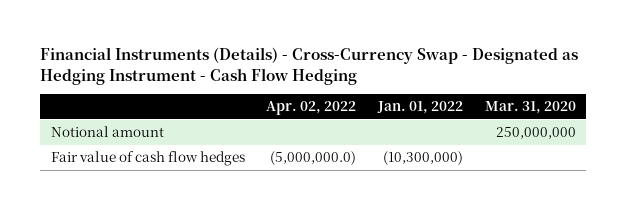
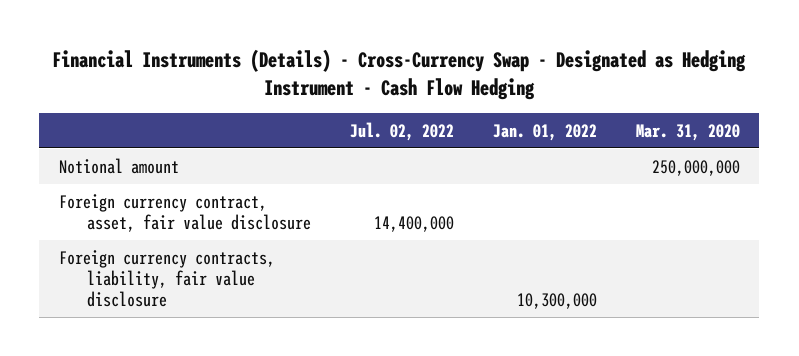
[266,101,357,116] Apr. 02, 2022 -> none
none -> [349,122,454,142] Jul. 02, 2022
[50,151,245,167] Fair value of cash flow hedges -> none
none -> [58,193,312,232] Foreign currency contract, asset, fair value disclosure
none -> [58,249,275,307] Foreign currency contracts, liability, fair value disclosure

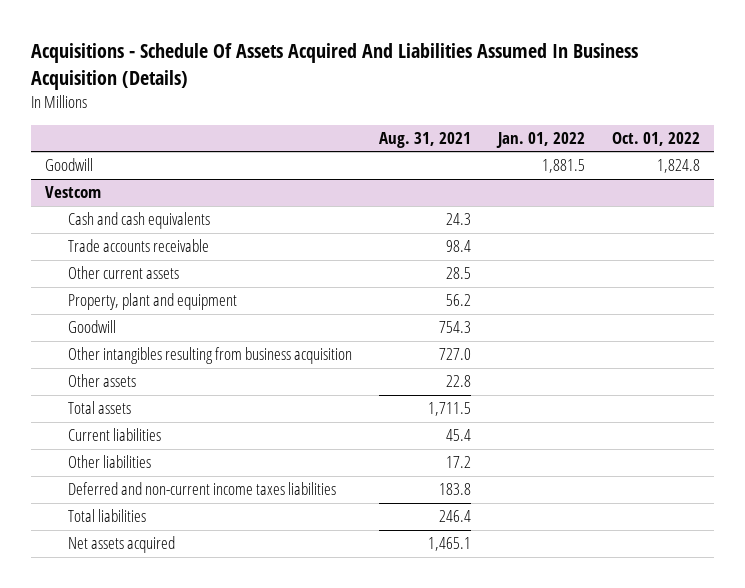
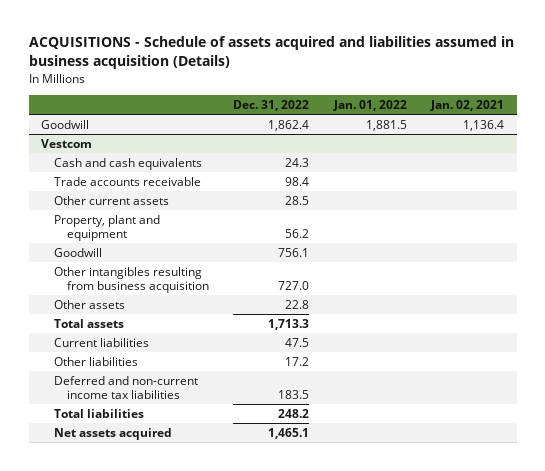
[31,42,639,90] Acquisitions - Schedule Of Assets Acquired And Liabilities Assumed In Business Acquisition (Details) -> [28,36,514,70] ACQUISITIONS - Schedule of assets acquired and liabilities assumed in business acquisition (Details)
[378,132,471,149] Aug. 31, 2021 -> none
[612,132,701,147] Oct. 01, 2022 -> none
none -> [233,99,310,111] Dec. 31, 2022
none -> [430,99,505,111] Jan. 02, 2021
[67,482,336,496] Deferred and non-current income taxes liabilities -> [53,375,198,400] Deferred and non-current income tax liabilities

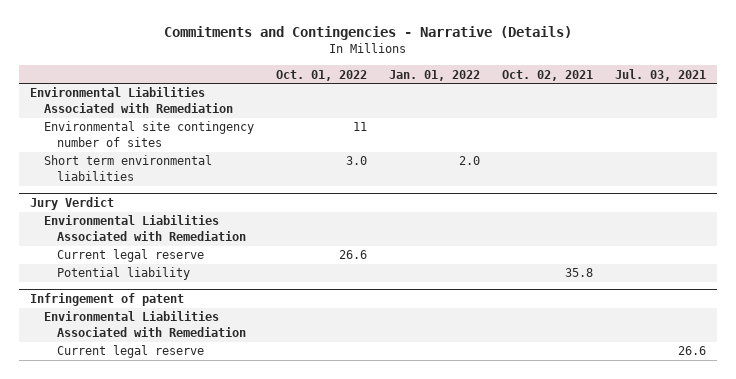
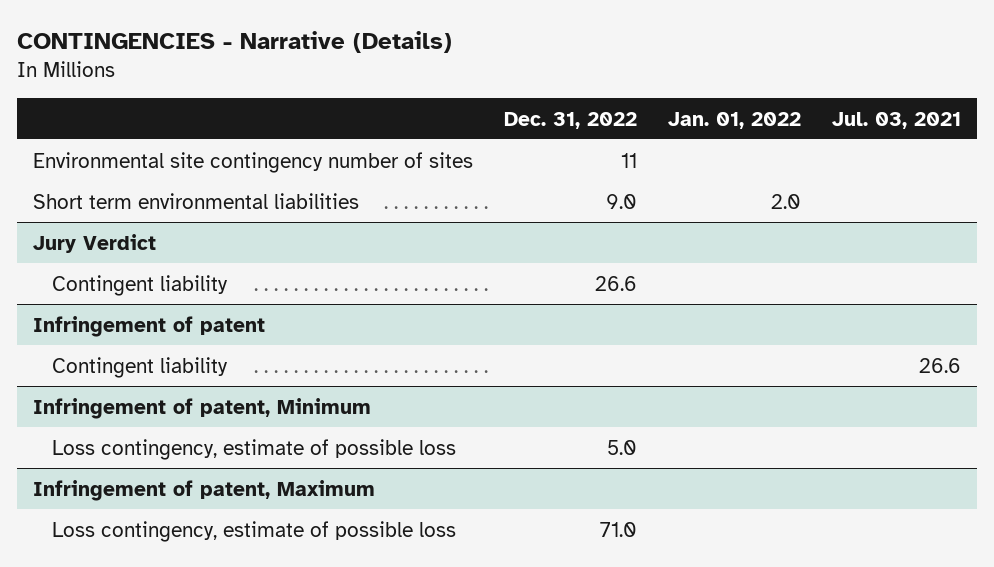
[164,26,573,41] Commitments and Contingencies - Narrative (Details) -> [16,31,452,54] CONTINGENCIES - Narrative (Details)
[275,69,367,81] Oct. 01, 2022 -> none
[502,69,594,81] Oct. 02, 2021 -> none
none -> [503,111,637,129] Dec. 31, 2022
[30,87,233,113] Environmental Liabilities Associated with Remediation -> none
[43,215,247,241] Environmental Liabilities Associated with Remediation -> none
[57,267,191,281] Potential liability -> none
[57,249,205,263] Current legal reserve -> [52,274,229,296] Contingent liability
[43,311,247,337] Environmental Liabilities Associated with Remediation -> none
[57,345,205,359] Current legal reserve -> [52,356,229,378] Contingent liability
none -> [32,397,371,419] Infringement of patent, Minimum
none -> [52,438,457,460] Loss contingency, estimate of possible loss
none -> [32,479,375,501] Infringement of patent, Maximum
none -> [52,520,457,542] Loss contingency, estimate of possible loss

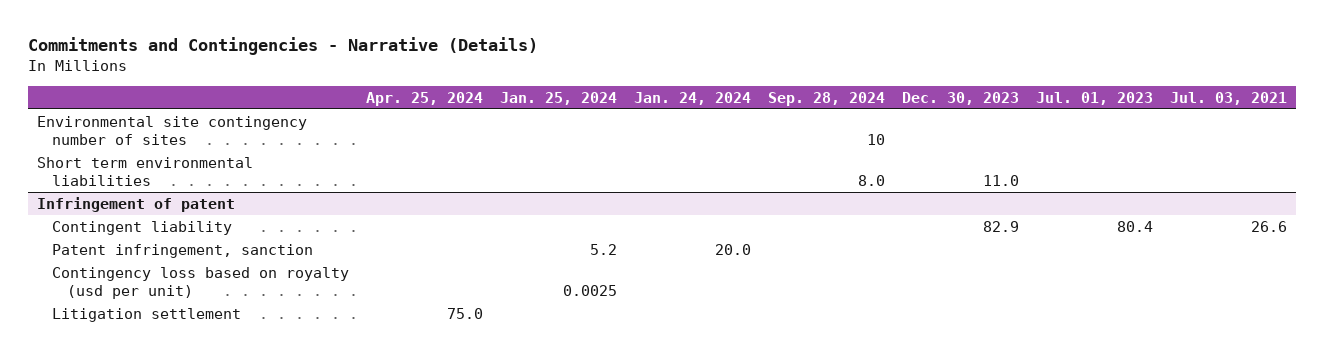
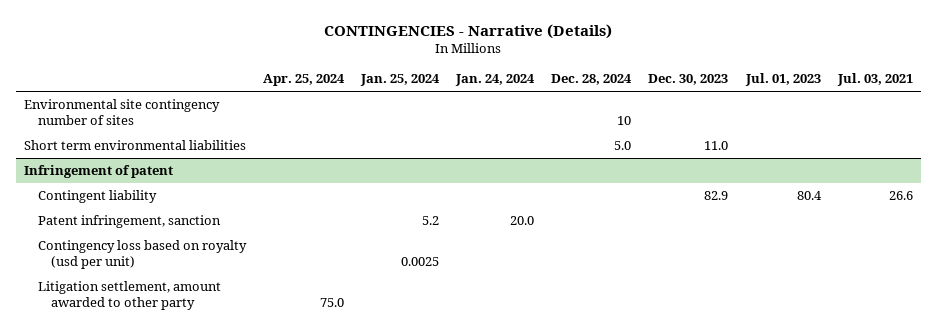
[28,37,539,56] Commitments and Contingencies - Narrative (Details) -> [324,23,613,39] CONTINGENCIES - Narrative (Details)
[768,91,886,106] Sep. 28, 2024 -> none
none -> [551,74,633,86] Dec. 28, 2024
[52,307,242,322] Litigation settlement -> [37,281,221,311] Litigation settlement, amount awarded to other party

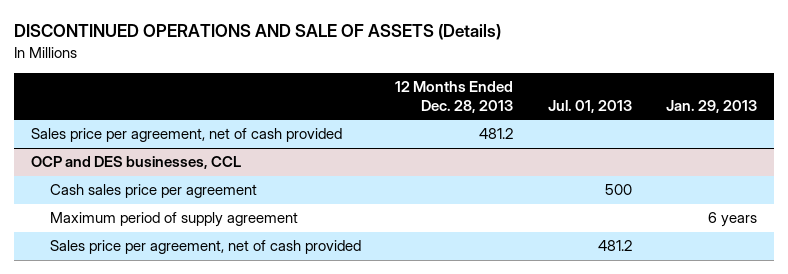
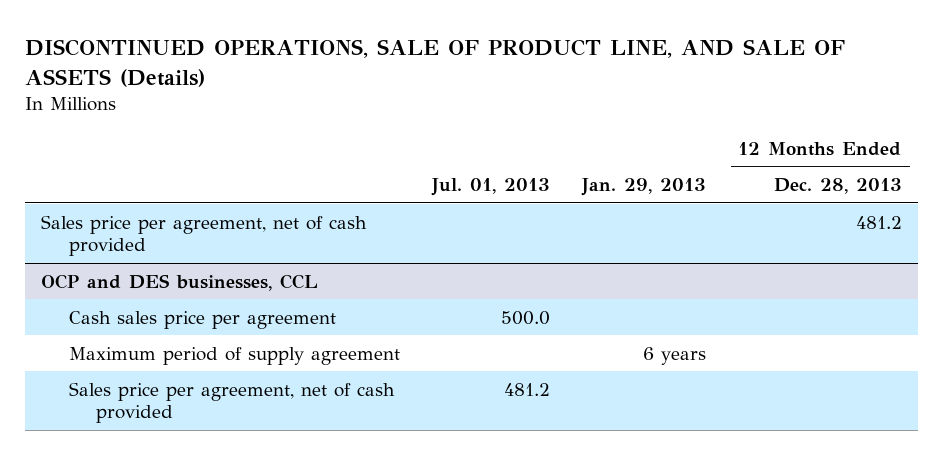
[14,24,502,41] DISCONTINUED OPERATIONS AND SALE OF ASSETS (Details) -> [24,38,845,87] DISCONTINUED OPERATIONS, SALE OF PRODUCT LINE, AND SALE OF ASSETS (Details)
[604,184,632,196] 500 -> [501,310,551,325] 500.0

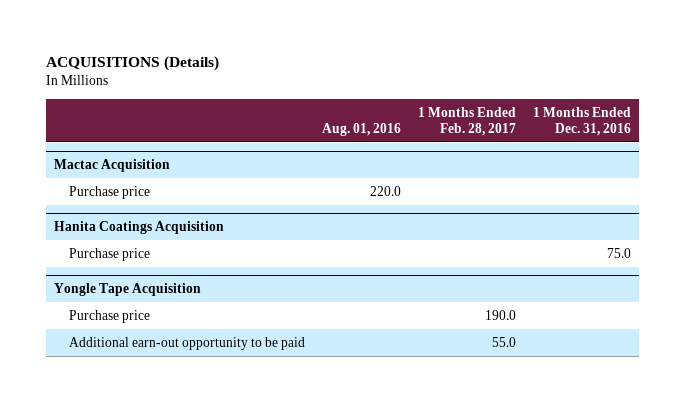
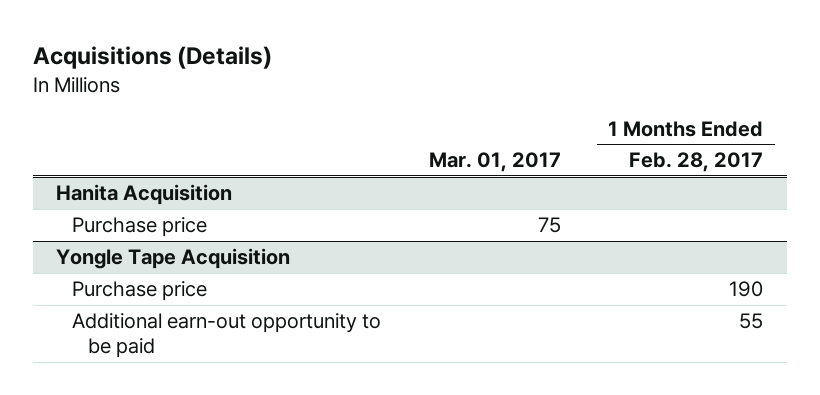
[45,55,219,71] ACQUISITIONS (Details) -> [32,46,272,70] Acquisitions (Details)
[321,122,401,136] Aug. 01, 2016 -> none
[532,106,631,136] 1 Months Ended Dec. 31, 2016 -> none
none -> [428,152,561,173] Mar. 01, 2017
[54,158,171,172] Mactac Acquisition -> none
[68,185,150,199] Purchase price -> none
[54,220,225,234] Hanita Coatings Acquisition -> [56,184,233,206] Hanita Acquisition
[484,309,516,320] 190.0 -> [729,281,764,298] 190
[491,336,516,347] 55.0 -> [739,313,764,330] 55

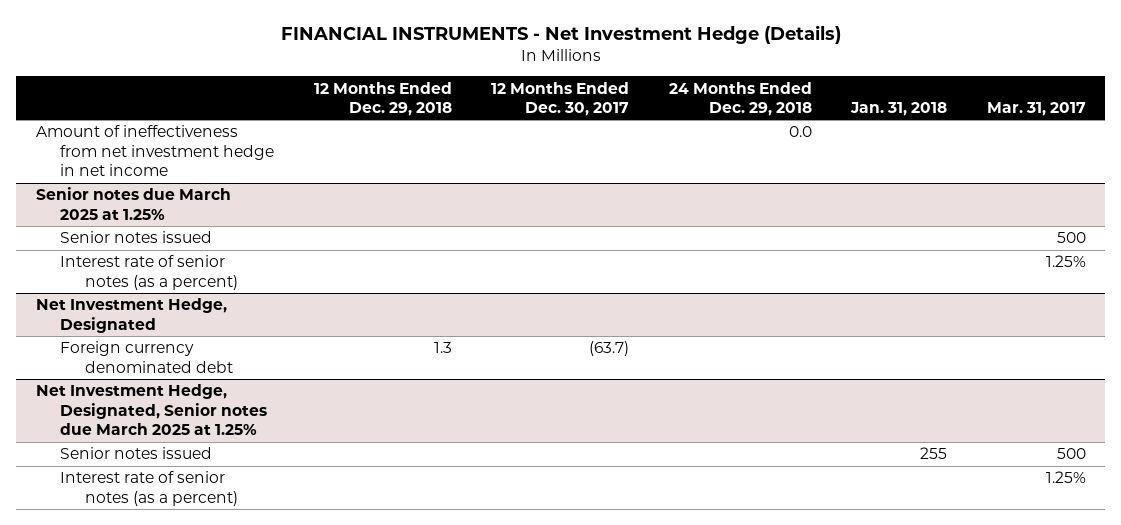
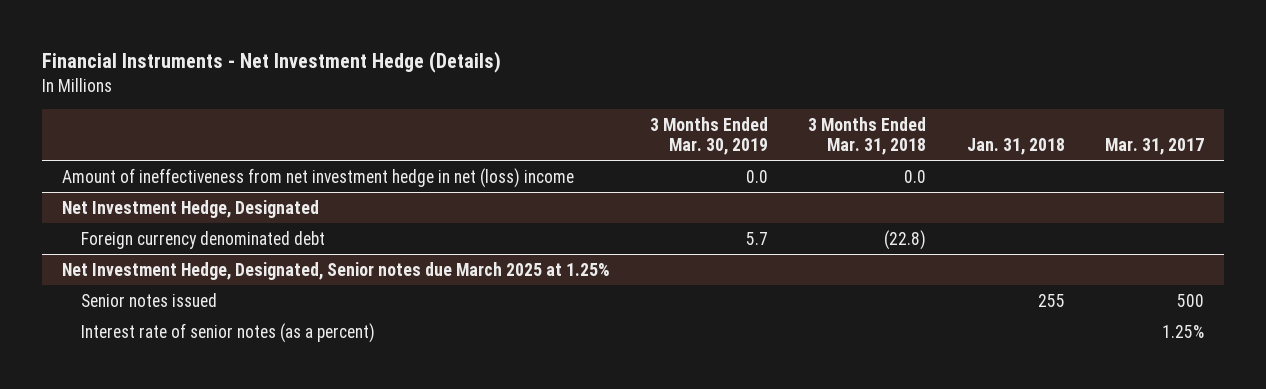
[280,24,841,44] FINANCIAL INSTRUMENTS - Net Investment Hedge (Details) -> [41,51,501,74] Financial Instruments - Net Investment Hedge (Details)
[313,81,452,116] 12 Months Ended Dec. 29, 2018 -> none
[491,81,630,116] 12 Months Ended Dec. 30, 2017 -> none
[668,81,812,116] 24 Months Ended Dec. 29, 2018 -> none
none -> [650,116,769,155] 3 Months Ended Mar. 30, 2019
none -> [808,116,927,155] 3 Months Ended Mar. 31, 2018
[35,187,231,220] Senior notes due March 2025 at 1.25% -> none
[60,231,213,244] Senior notes issued -> none
[60,255,238,290] Interest rate of senior notes (as a percent) -> none
[35,125,275,176] Amount of ineffectiveness from net investment hedge in net income -> [61,167,574,188] Amount of ineffectiveness from net investment hedge in net (loss) income

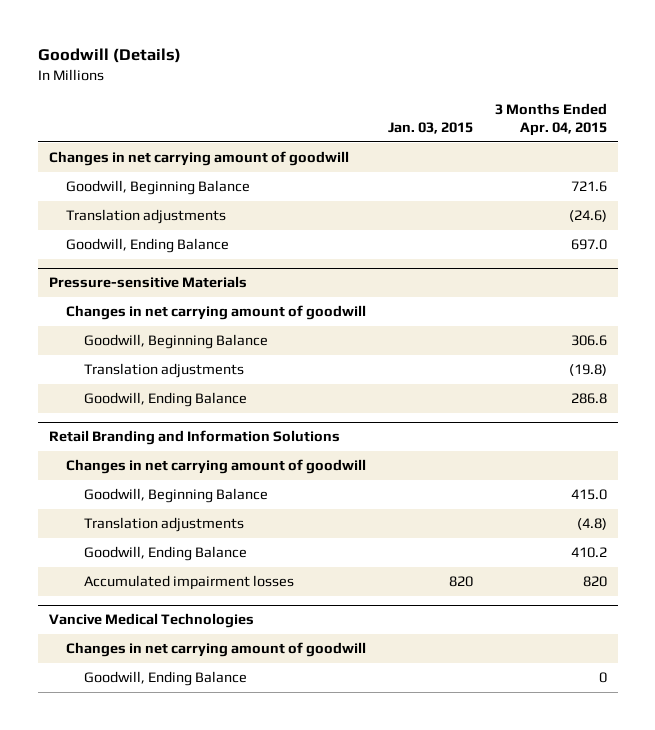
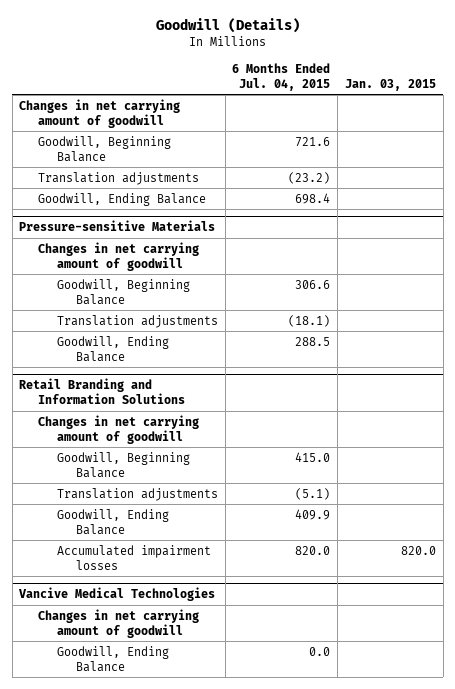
[494,102,607,136] 3 Months Ended Apr. 04, 2015 -> none
none -> [232,62,331,91] 6 Months Ended Jul. 04, 2015
[449,576,474,588] 820 -> [400,545,436,555] 820.0

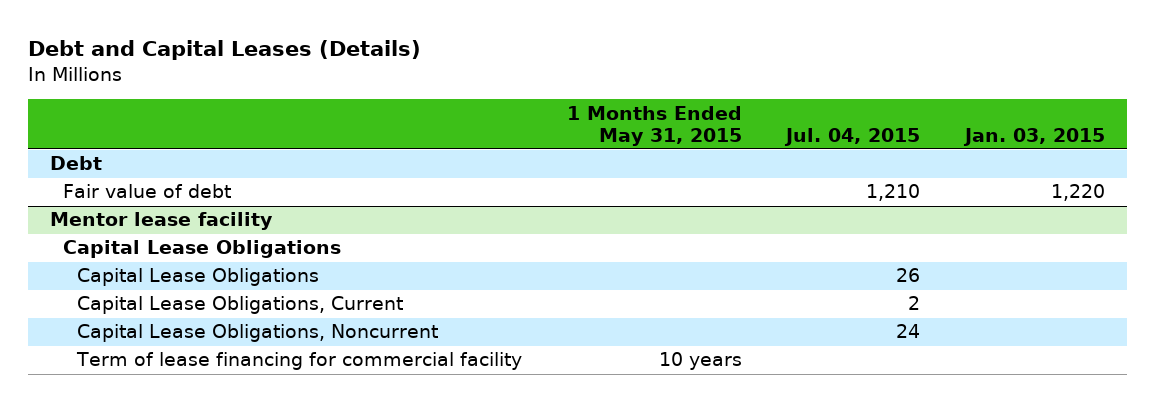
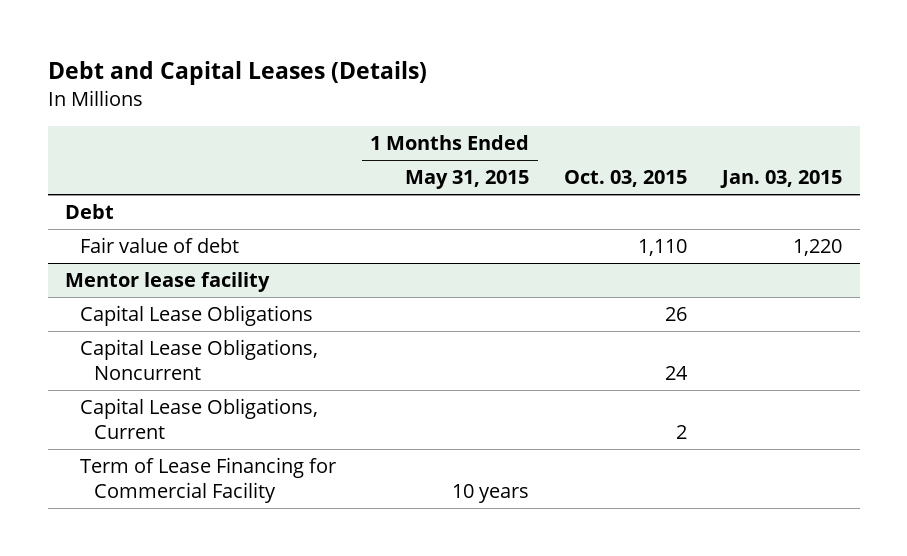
[784,127,921,146] Jul. 04, 2015 -> none
none -> [564,170,688,188] Oct. 03, 2015
[77,268,320,287] Capital Lease Obligations -> none
[77,296,404,315] Capital Lease Obligations, Current -> [79,398,318,439] Capital Lease Obligations, Current
[76,352,523,371] Term of lease financing for commercial facility -> [79,457,336,503] Term of Lease Financing for Commercial Facility

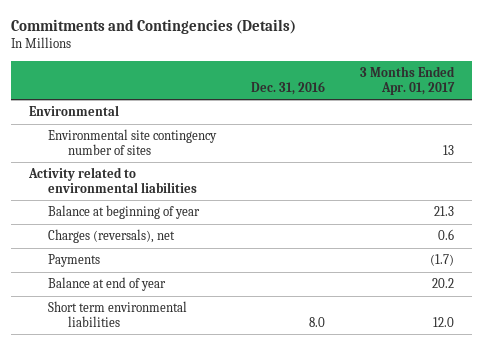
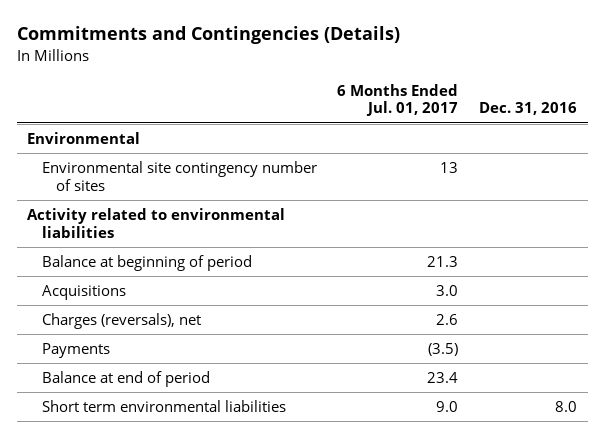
[360,65,456,95] 3 Months Ended Apr. 01, 2017 -> none
none -> [337,83,459,117] 6 Months Ended Jul. 01, 2017
[48,205,201,220] Balance at beginning of year -> [41,254,252,271] Balance at beginning of period
none -> [41,284,126,300] Acquisitions
[48,277,167,292] Balance at end of year -> [41,370,210,387] Balance at end of period

